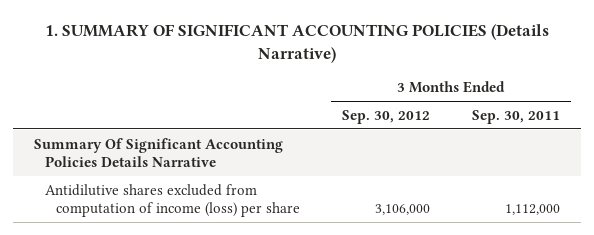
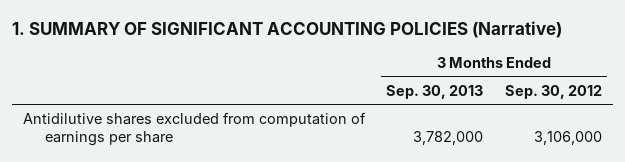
[44,23,549,63] 1. SUMMARY OF SIGNIFICANT ACCOUNTING POLICIES (Details Narrative) -> [12,20,563,38] 1. SUMMARY OF SIGNIFICANT ACCOUNTING POLICIES (Narrative)
[472,109,561,124] Sep. 30, 2011 -> none
none -> [386,85,484,100] Sep. 30, 2013
[33,137,283,168] Summary Of Significant Accounting Policies Details Narrative -> none
[44,183,300,218] Antidilutive shares excluded from computation of income (loss) per share -> [22,112,366,146] Antidilutive shares excluded from computation of earnings per share

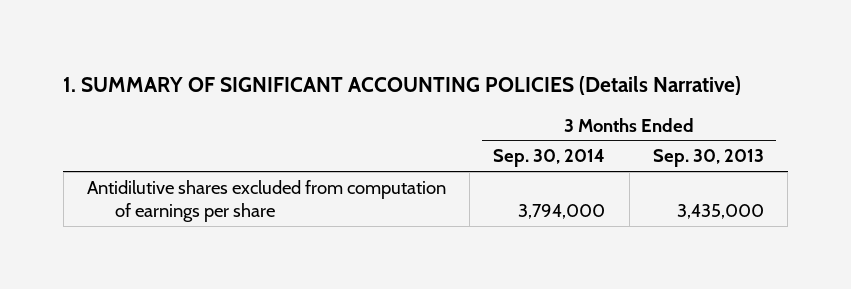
[12,20,563,38] 1. SUMMARY OF SIGNIFICANT ACCOUNTING POLICIES (Narrative) -> [63,75,742,95] 1. SUMMARY OF SIGNIFICANT ACCOUNTING POLICIES (Details Narrative)
[504,85,602,100] Sep. 30, 2012 -> none
none -> [493,149,606,168] Sep. 30, 2014
[413,130,484,145] 3,782,000 -> [676,203,764,219] 3,435,000

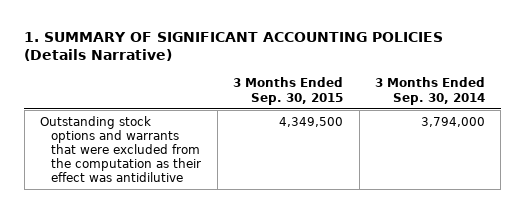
[652,149,764,168] Sep. 30, 2013 -> none
none -> [233,77,344,105] 3 Months Ended Sep. 30, 2015
[87,179,447,222] Antidilutive shares excluded from computation of earnings per share -> [40,115,202,183] Outstanding stock options and warrants that were excluded from the computation as their effect was antidilutive

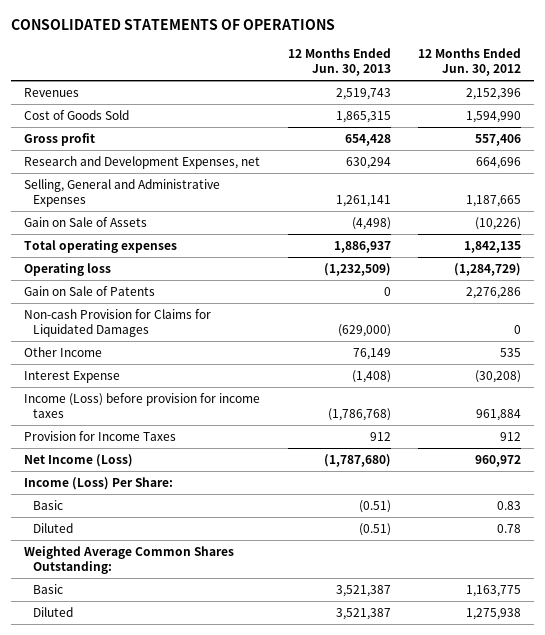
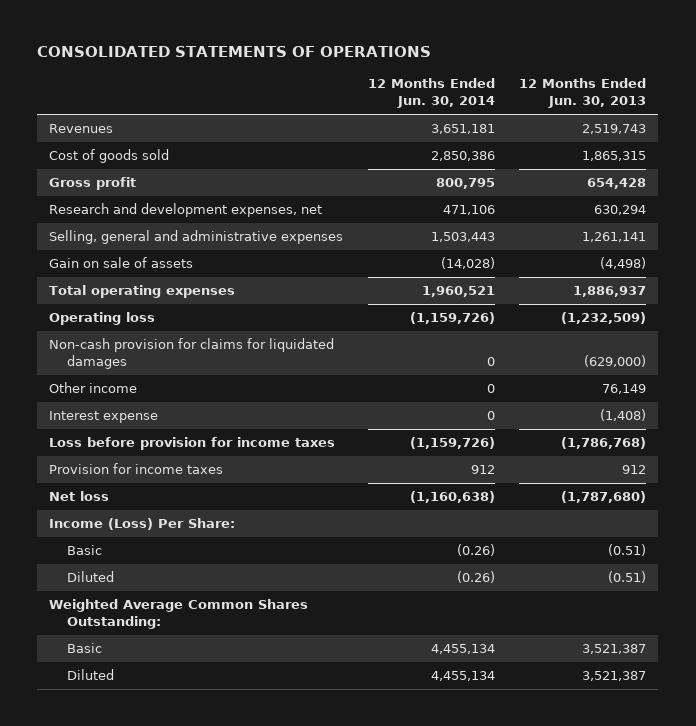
[417,47,521,77] 12 Months Ended Jun. 30, 2012 -> none
none -> [367,78,495,109] 12 Months Ended Jun. 30, 2014
[24,109,130,120] Cost of Goods Sold -> [49,149,170,164] Cost of goods sold
[24,155,261,169] Research and Development Expenses, net -> [49,203,323,218] Research and development expenses, net
[24,178,221,208] Selling, General and Administrative Expenses -> [49,230,344,245] Selling, general and administrative expenses
[24,216,148,227] Gain on Sale of Assets -> [49,257,194,269] Gain on sale of assets
[24,285,156,296] Gain on Sale of Patents -> none
[24,308,212,338] Non-cash Provision for Claims for Liquidated Damages -> [49,338,335,370] Non-cash provision for claims for liquidated damages
[24,346,103,357] Other Income -> [49,382,138,394] Other income
[24,370,121,383] Interest Expense -> [49,411,159,424] Interest expense
[24,392,261,419] Income (Loss) before provision for income taxes -> [49,437,336,451] Loss before provision for income taxes
[24,430,177,441] Provision for Income Taxes -> [49,463,224,475] Provision for income taxes
[24,453,134,467] Net Income (Loss) -> [49,491,110,502] Net loss

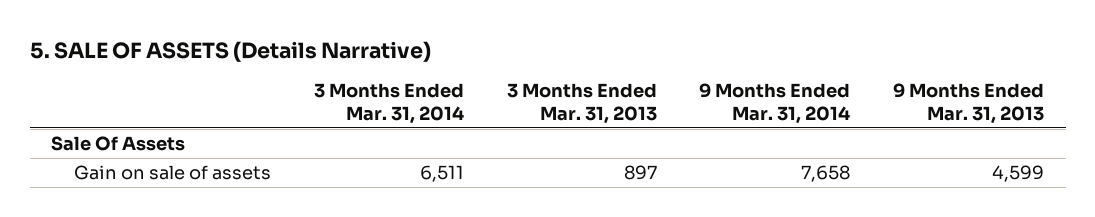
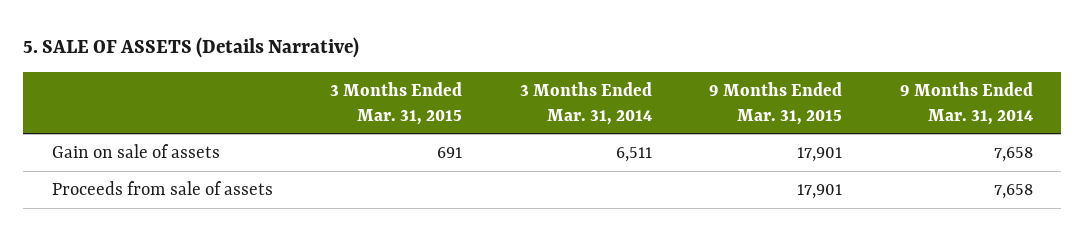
[506,83,657,125] 3 Months Ended Mar. 31, 2013 -> none
[893,83,1045,125] 9 Months Ended Mar. 31, 2013 -> none
none -> [330,82,463,125] 3 Months Ended Mar. 31, 2015
none -> [709,82,843,125] 9 Months Ended Mar. 31, 2015
[51,135,186,151] Sale Of Assets -> none
none -> [51,180,273,195] Proceeds from sale of assets

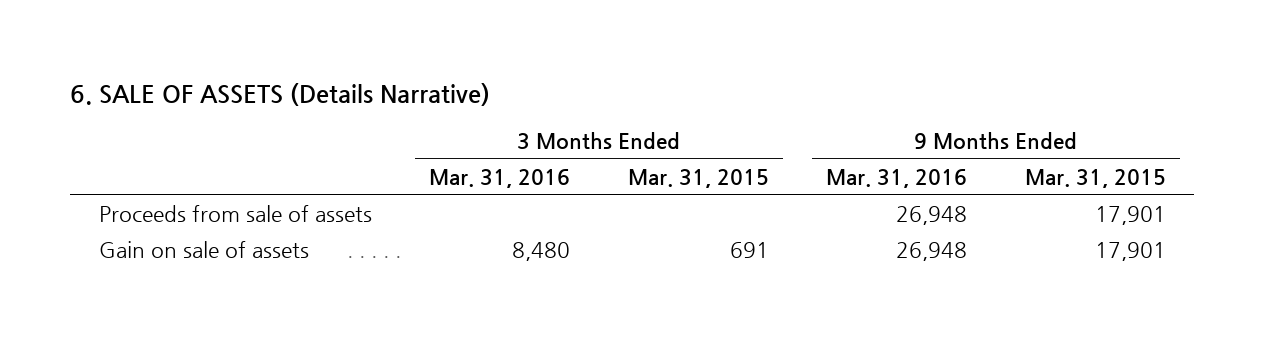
[23,37,360,59] 5. SALE OF ASSETS (Details Narrative) -> [70,83,491,107] 6. SALE OF ASSETS (Details Narrative)
[519,82,652,125] 3 Months Ended Mar. 31, 2014 -> none
[899,82,1033,125] 9 Months Ended Mar. 31, 2014 -> none
none -> [429,169,571,189] Mar. 31, 2016
none -> [826,169,968,189] Mar. 31, 2016
[51,143,220,158] Gain on sale of assets -> [99,241,310,259] Gain on sale of assets

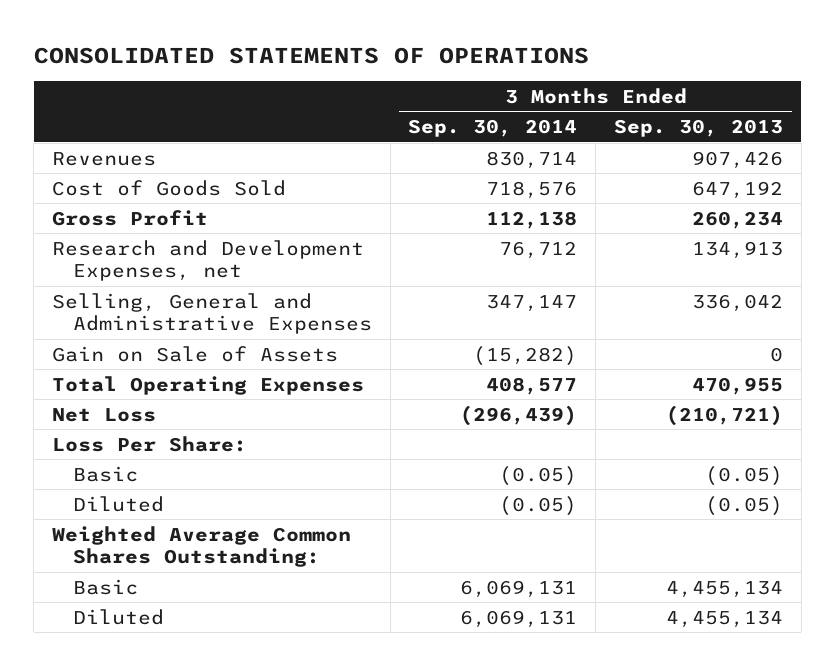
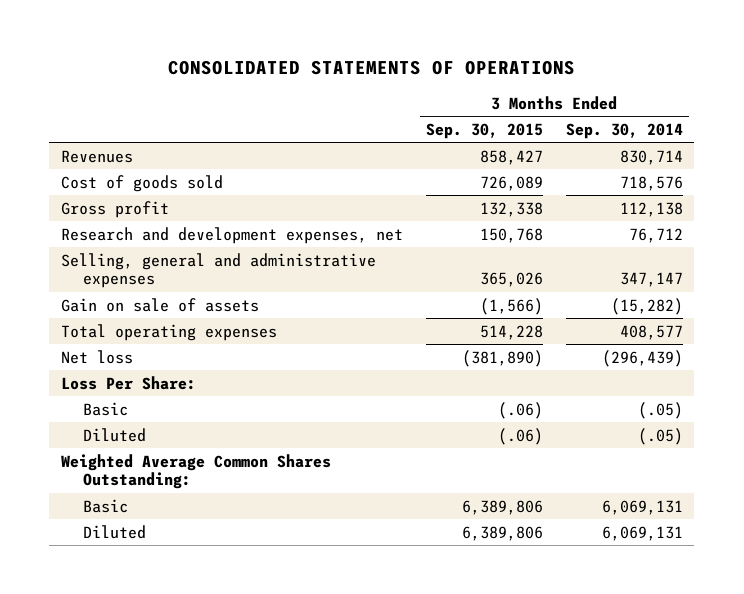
[613,119,783,138] Sep. 30, 2013 -> none
none -> [425,122,543,139] Sep. 30, 2015
[52,179,287,196] Cost of Goods Sold -> [60,174,223,192] Cost of goods sold
[52,209,209,226] Gross Profit -> [60,200,169,218] Gross profit
[52,239,365,282] Research and Development Expenses, net -> [60,226,403,244] Research and development expenses, net
[52,292,372,335] Selling, General and Administrative Expenses -> [60,252,376,289] Selling, general and administrative expenses
[52,345,339,362] Gain on Sale of Assets -> [60,297,259,312] Gain on sale of assets
[52,375,365,395] Total Operating Expenses -> [60,323,277,341] Total operating expenses
[52,407,157,422] Net Loss -> [60,349,133,364] Net loss
[499,465,578,486] (0.05) -> [637,401,683,419] (.05)
[499,495,578,516] (0.05) -> [637,427,683,445] (.05)

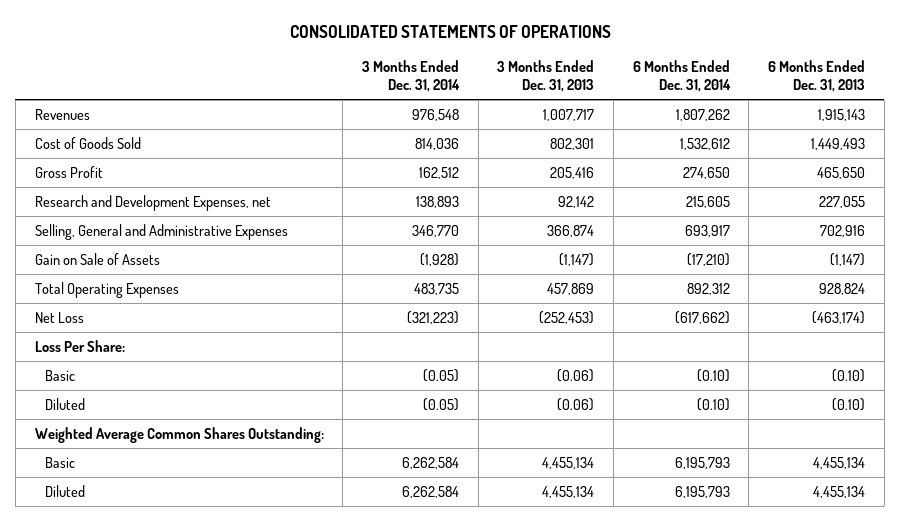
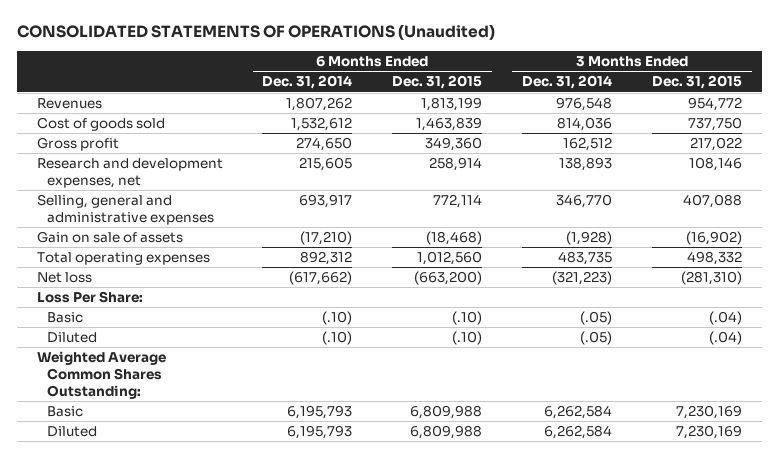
[289,25,611,39] CONSOLIDATED STATEMENTS OF OPERATIONS -> [16,24,495,41] CONSOLIDATED STATEMENTS OF OPERATIONS (Unaudited)
[497,60,595,93] 3 Months Ended Dec. 31, 2013 -> none
[767,60,865,93] 6 Months Ended Dec. 31, 2013 -> none
none -> [392,75,483,90] Dec. 31, 2015
none -> [652,75,743,90] Dec. 31, 2015
[34,136,141,149] Cost of Goods Sold -> [36,117,165,132] Cost of goods sold
[34,165,103,178] Gross Profit -> [36,137,119,152] Gross profit
[34,194,271,211] Research and Development Expenses, net -> [36,158,223,189] Research and development expenses, net
[34,223,288,240] Selling, General and Administrative Expenses -> [36,194,215,226] Selling, general and administrative expenses
[34,252,160,265] Gain on Sale of Assets -> [36,231,183,244] Gain on sale of assets
[34,281,179,298] Total Operating Expenses -> [36,252,210,266] Total operating expenses
[34,311,84,323] Net Loss -> [36,272,92,284] Net loss
[422,368,459,382] (0.05) -> [580,311,613,326] (.05)
[696,368,730,382] (0.10) -> [322,311,353,326] (.10)
[422,397,459,411] (0.05) -> [580,331,613,346] (.05)
[696,397,730,411] (0.10) -> [322,331,353,346] (.10)

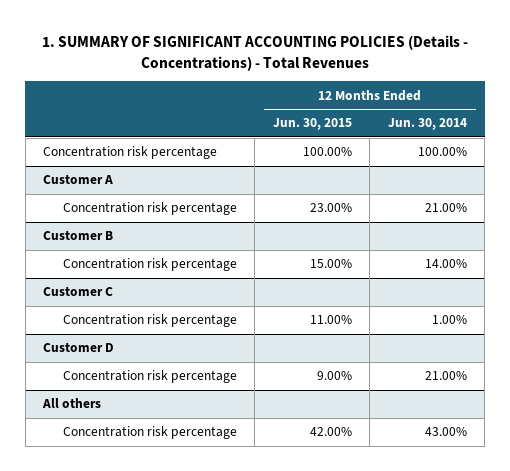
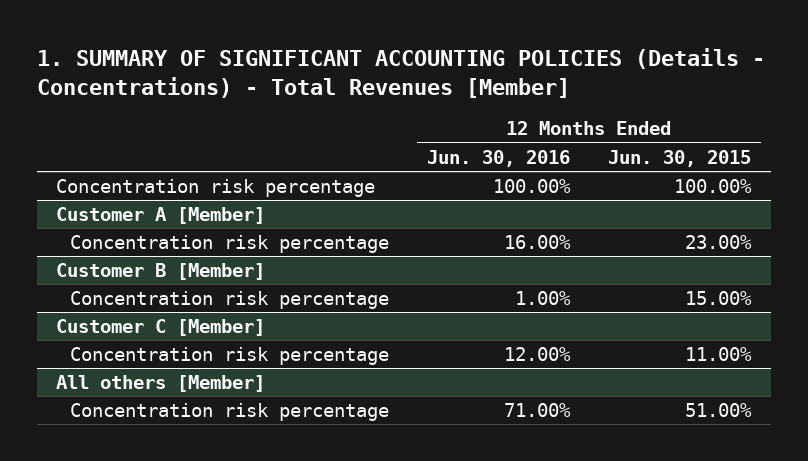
[42,34,469,71] 1. SUMMARY OF SIGNIFICANT ACCOUNTING POLICIES (Details - Concentrations) - Total Revenues -> [37,48,766,99] 1. SUMMARY OF SIGNIFICANT ACCOUNTING POLICIES (Details - Concentrations) - Total Revenues [Member]
[387,118,467,131] Jun. 30, 2014 -> none
none -> [426,149,570,167] Jun. 30, 2016
[43,174,114,185] Customer A -> [56,207,266,225] Customer A [Member]
[43,230,114,241] Customer B -> [56,263,266,281] Customer B [Member]
[43,286,114,297] Customer C -> [56,319,266,337] Customer C [Member]
[42,398,102,409] All others -> none
[62,426,237,440] Concentration risk percentage -> none
[43,342,115,353] Customer D -> [56,375,266,393] All others [Member]
[316,371,352,381] 9.00% -> [685,403,753,418] 51.00%

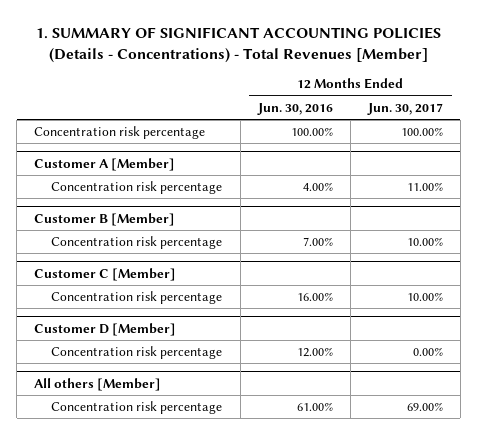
[608,149,752,167] Jun. 30, 2015 -> none
none -> [366,102,443,115] Jun. 30, 2017
[503,235,571,250] 16.00% -> [302,182,333,192] 4.00%
[514,291,571,306] 1.00% -> [302,237,333,247] 7.00%
none -> [51,291,223,305] Concentration risk percentage
none -> [34,322,177,336] Customer D [Member]
[503,403,571,418] 71.00% -> [296,402,333,412] 61.00%

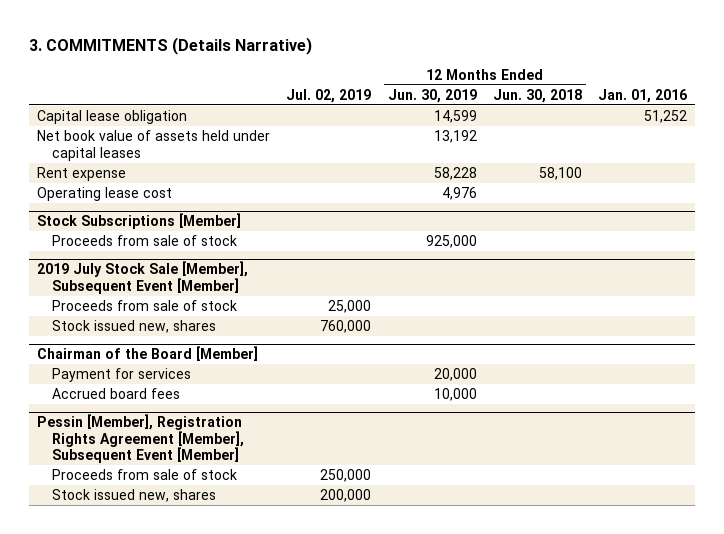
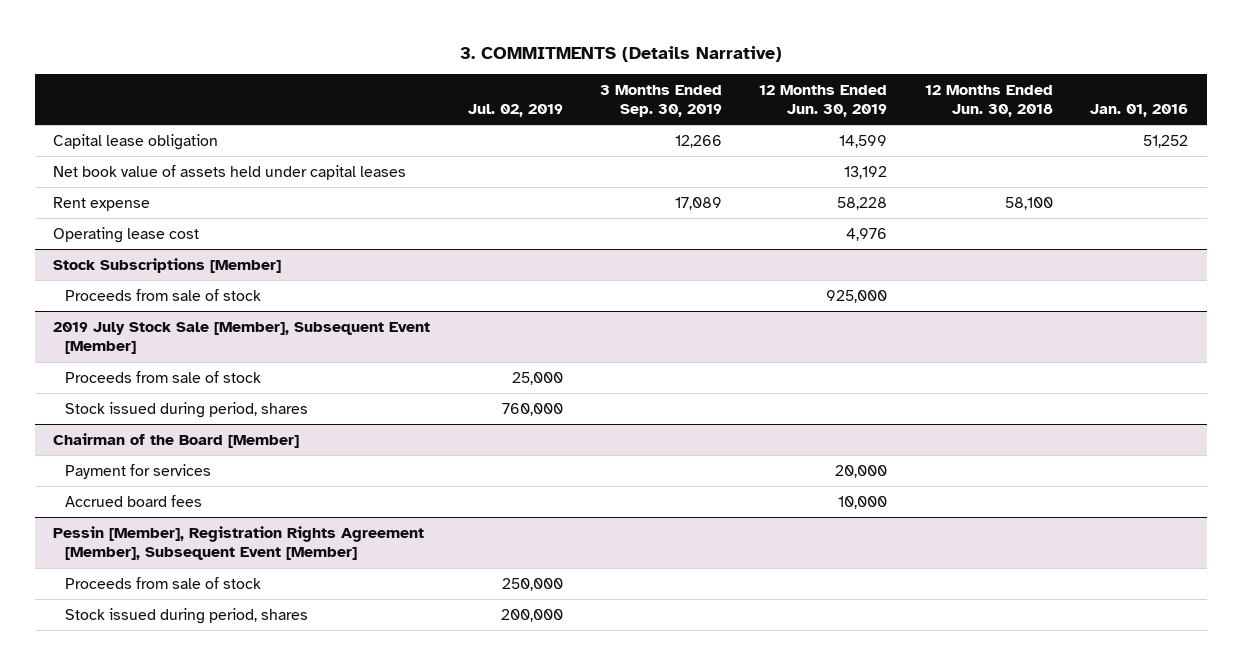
none -> [599,84,722,118] 3 Months Ended Sep. 30, 2019
[52,319,217,333] Stock issued new, shares -> [65,401,309,418] Stock issued during period, shares
[52,488,217,502] Stock issued new, shares -> [65,607,309,624] Stock issued during period, shares

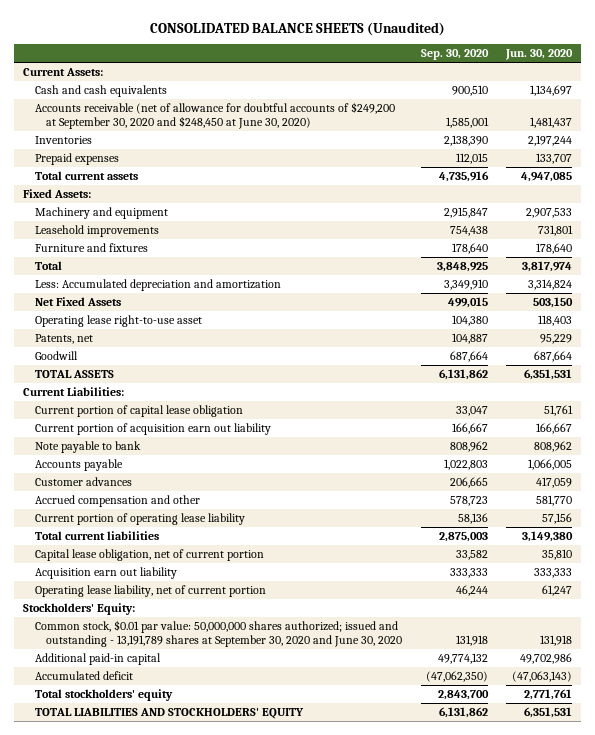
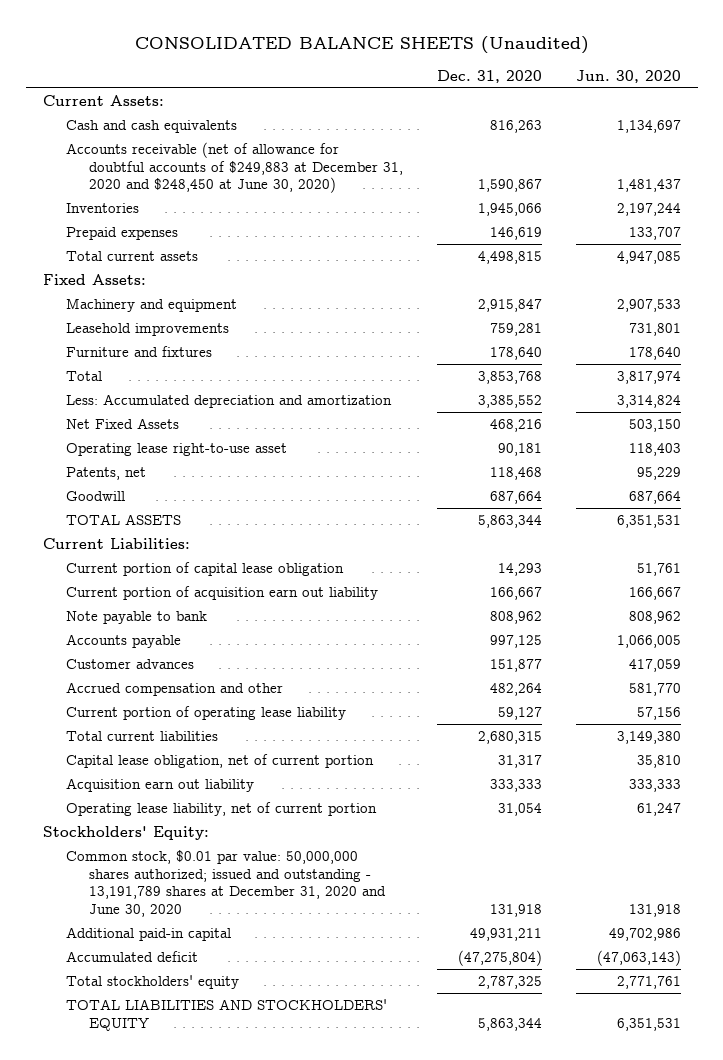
[420,49,489,61] Sep. 30, 2020 -> none
none -> [436,69,542,83] Dec. 31, 2020
[34,102,395,129] Accounts receivable (net of allowance for doubtful accounts of $249,200 at September 30, 2020 and $248,450 at June 30, 2020) -> [65,141,403,194] Accounts receivable (net of allowance for doubtful accounts of $249,883 at December 31, 2020 and $248,450 at June 30, 2020)
[34,620,403,647] Common stock, $0.01 par value: 50,000,000 shares authorized; issued and outstanding - 13,191,789 shares at September 30, 2020 and June 30, 2020 -> [65,849,386,918] Common stock, $0.01 par value: 50,000,000 shares authorized; issued and outstanding - 13,191,789 shares at December 31, 2020 and June 30, 2020

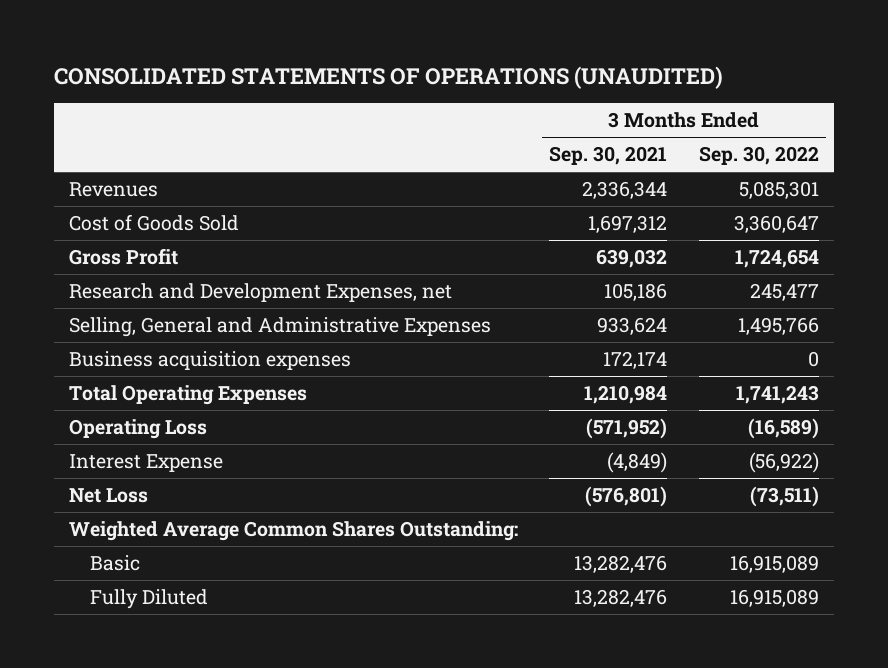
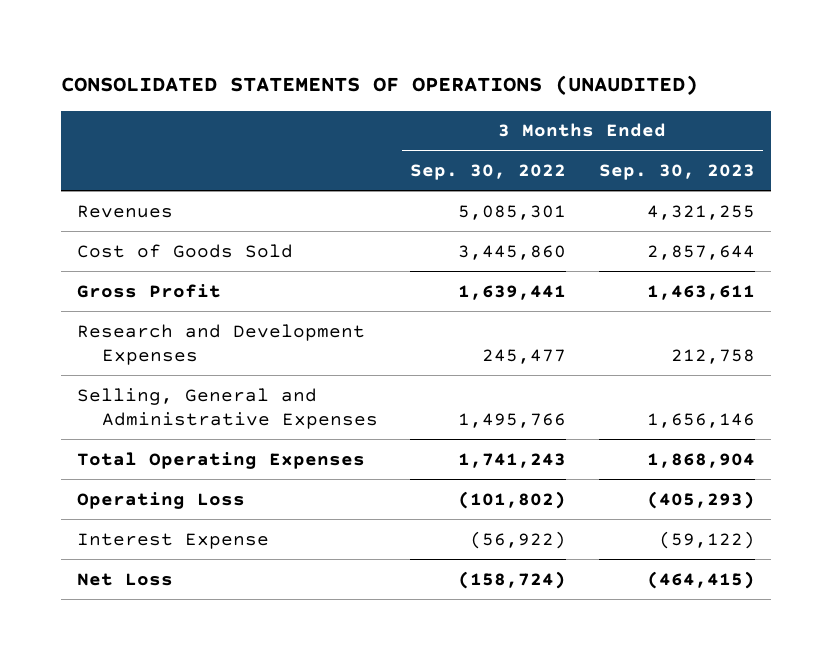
[549,146,668,166] Sep. 30, 2021 -> none
none -> [598,164,755,181] Sep. 30, 2023
[733,215,819,234] 3,360,647 -> [458,244,567,260] 3,445,860
[734,249,819,269] 1,724,654 -> [458,284,567,300] 1,639,441
[69,283,453,303] Research and Development Expenses, net -> [76,323,365,366] Research and Development Expenses
[69,351,352,371] Business acquisition expenses -> none
[747,418,819,440] (16,589) -> [458,490,567,509] (101,802)
[69,521,519,542] Weighted Average Common Shares Outstanding: -> none
[90,555,141,572] Basic -> none
[90,589,209,610] Fully Diluted -> none
[749,486,819,508] (73,511) -> [458,570,567,589] (158,724)

